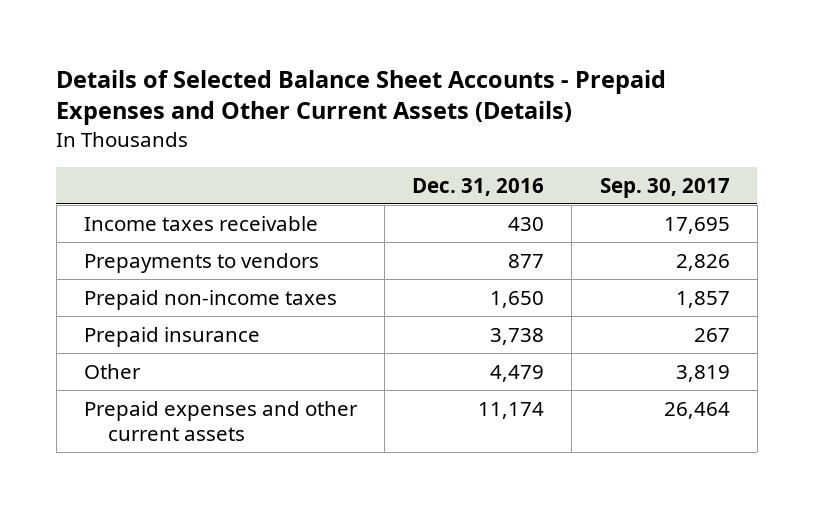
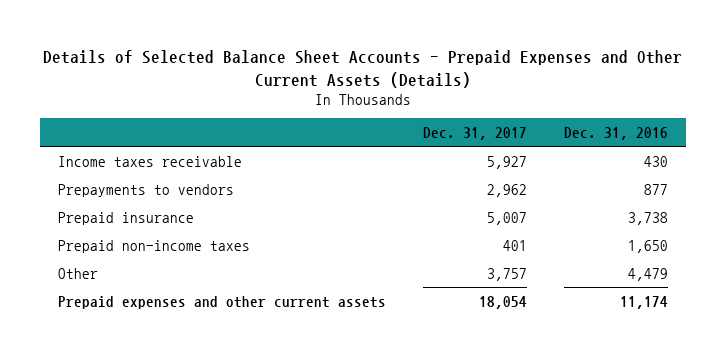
[599,177,730,198] Sep. 30, 2017 -> none
none -> [423,126,528,140] Dec. 31, 2017
[83,289,337,310] Prepaid non-income taxes -> [58,239,251,253] Prepaid non-income taxes

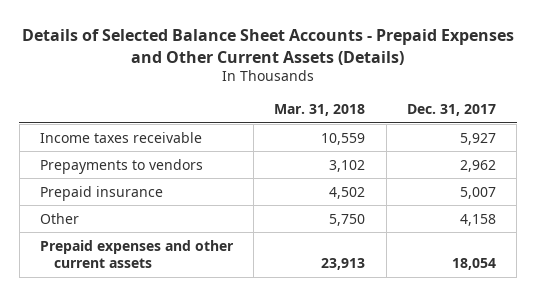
[563,126,668,140] Dec. 31, 2016 -> none
none -> [274,103,366,116] Mar. 31, 2018
[58,239,251,253] Prepaid non-income taxes -> none
[487,267,528,281] 3,757 -> [459,213,496,226] 4,158

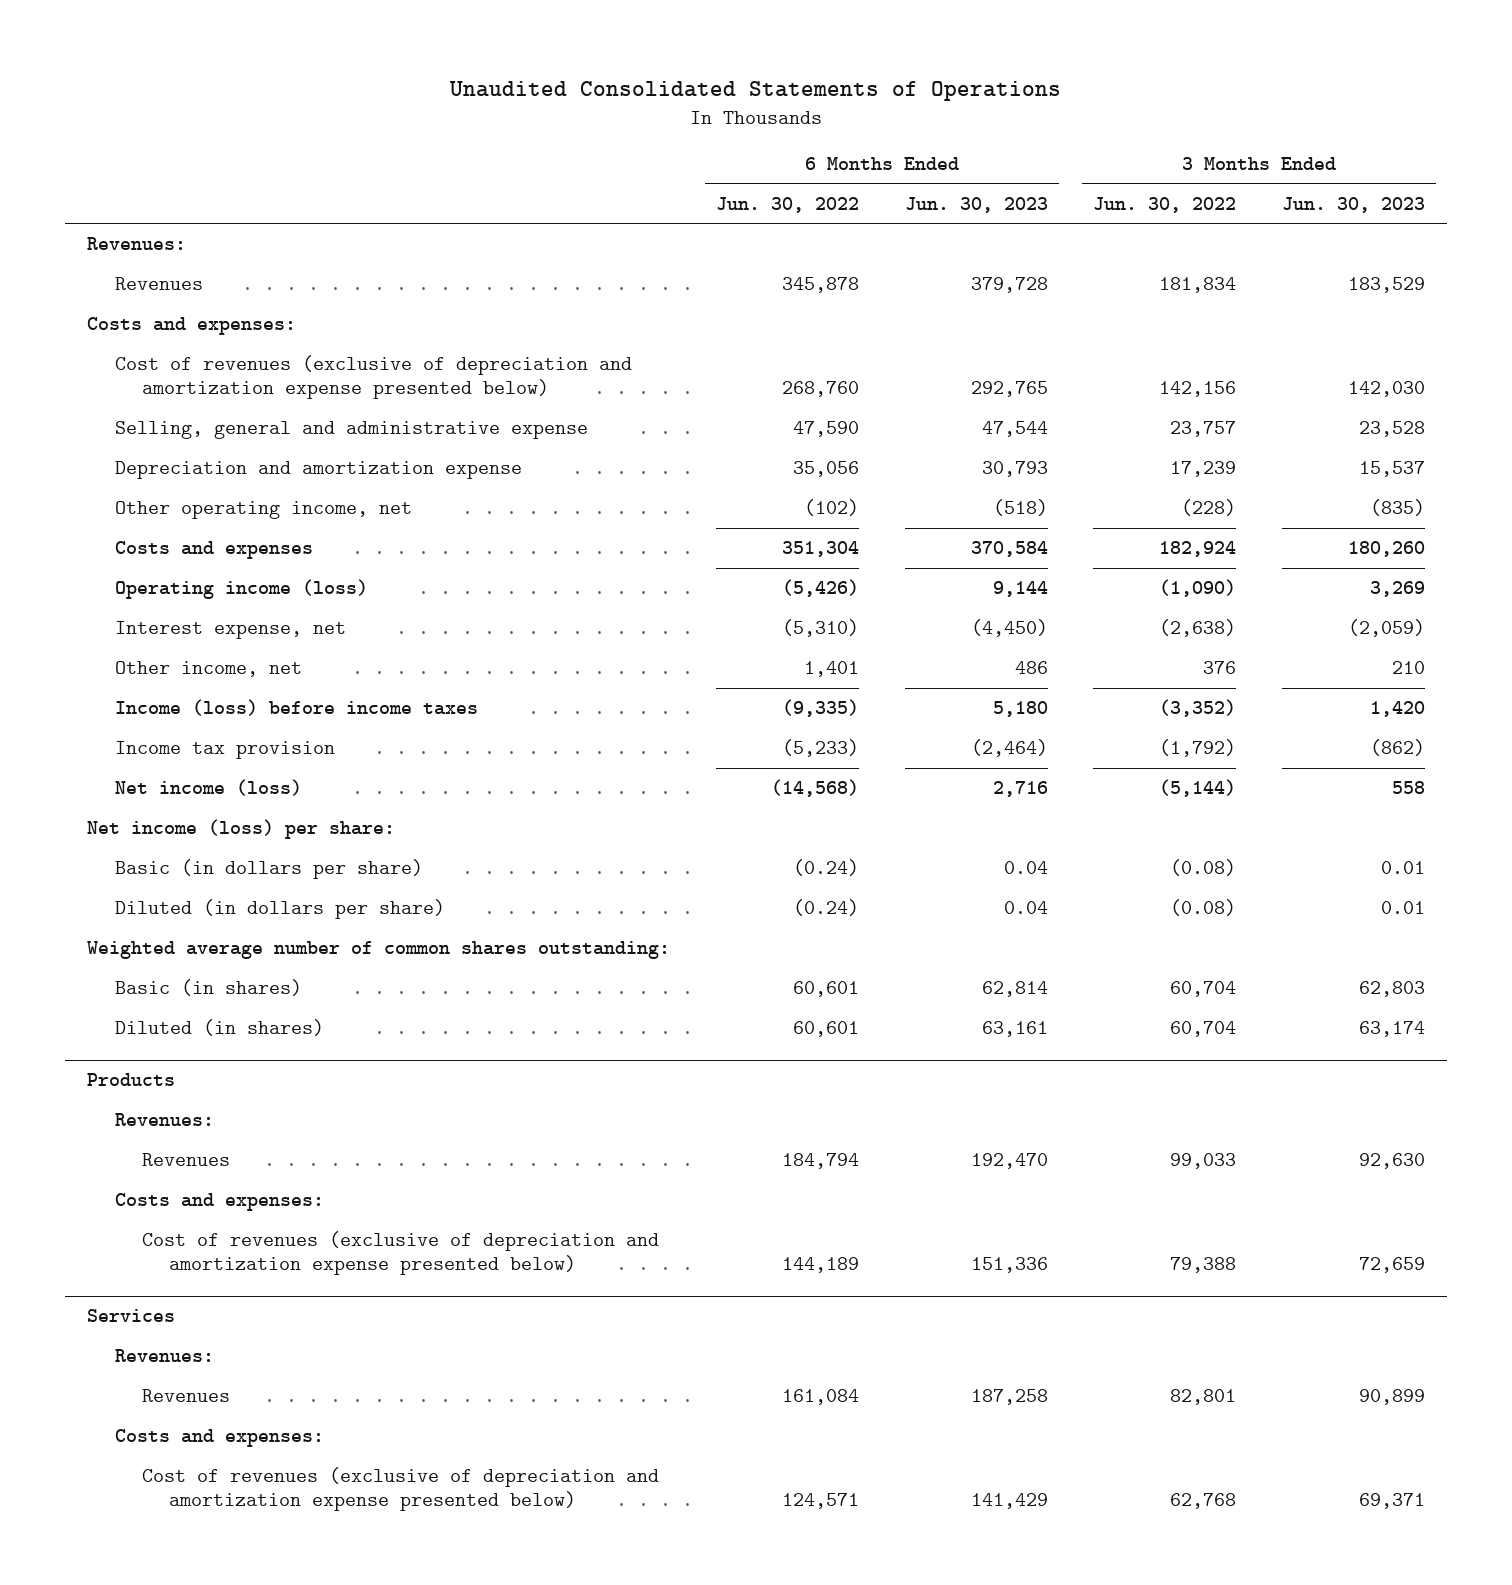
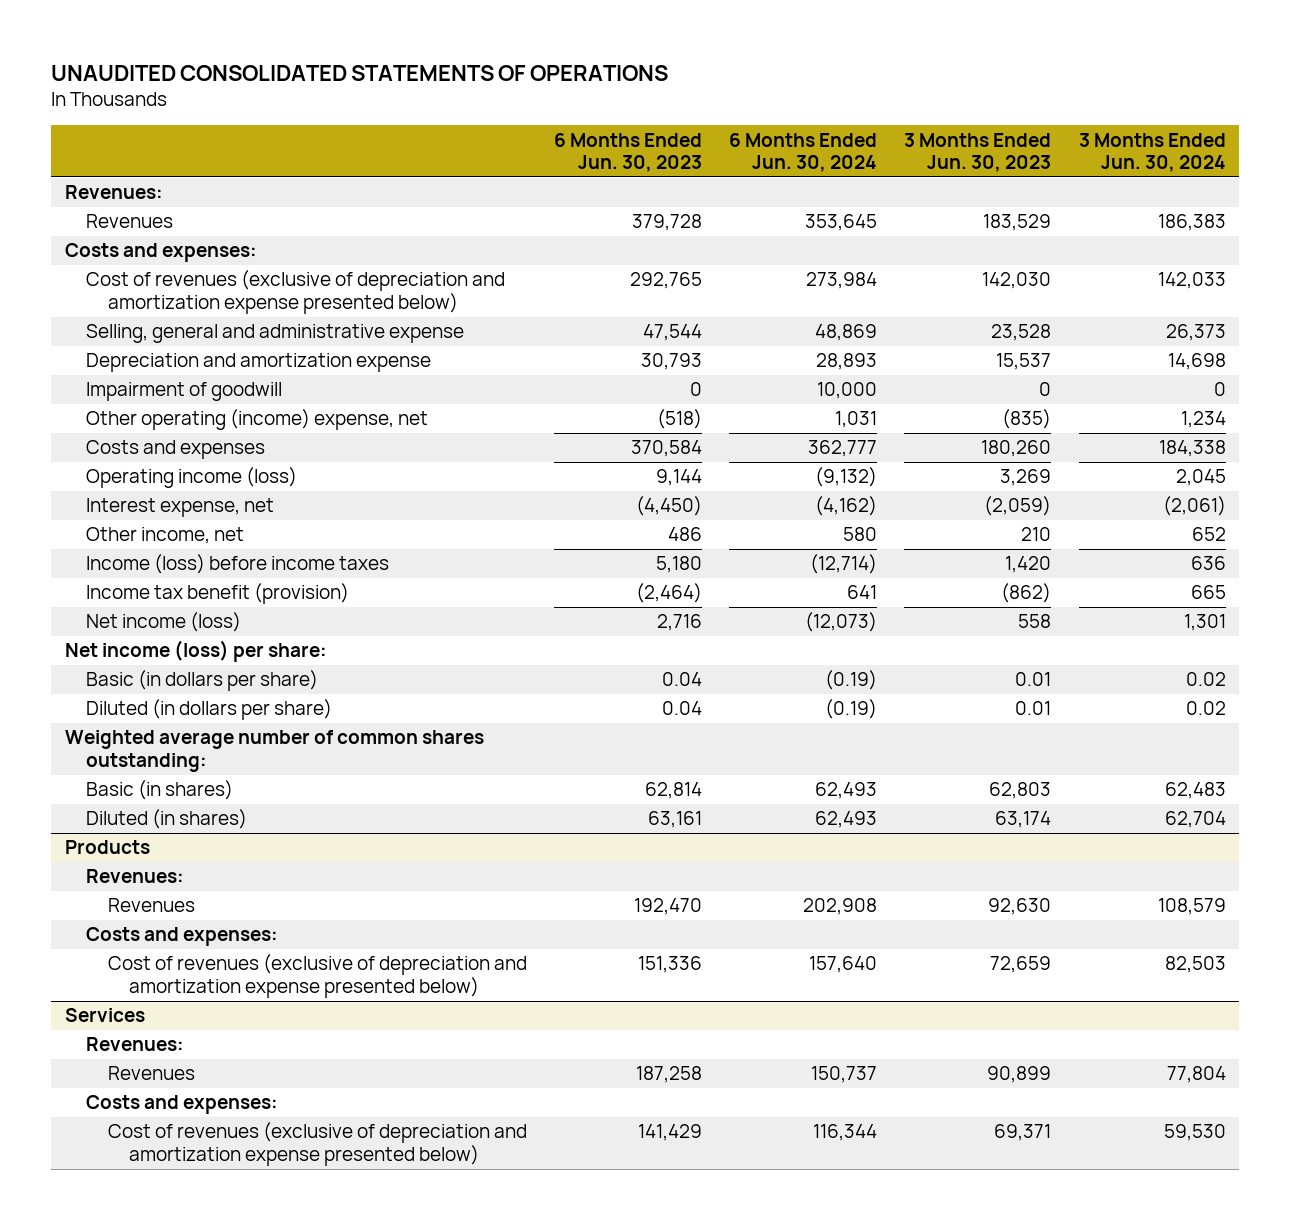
[449,81,1062,102] Unaudited Consolidated Statements of Operations -> [51,64,669,81] UNAUDITED CONSOLIDATED STATEMENTS OF OPERATIONS
[715,196,859,213] Jun. 30, 2022 -> none
[1093,196,1237,213] Jun. 30, 2022 -> none
none -> [729,132,878,172] 6 Months Ended Jun. 30, 2024
none -> [1078,132,1226,172] 3 Months Ended Jun. 30, 2024
none -> [86,382,283,402] Impairment of goodwill
[114,501,412,520] Other operating income, net -> [86,409,429,431] Other operating (income) expense, net
[114,741,335,760] Income tax provision -> [86,583,350,605] Income tax benefit (provision)

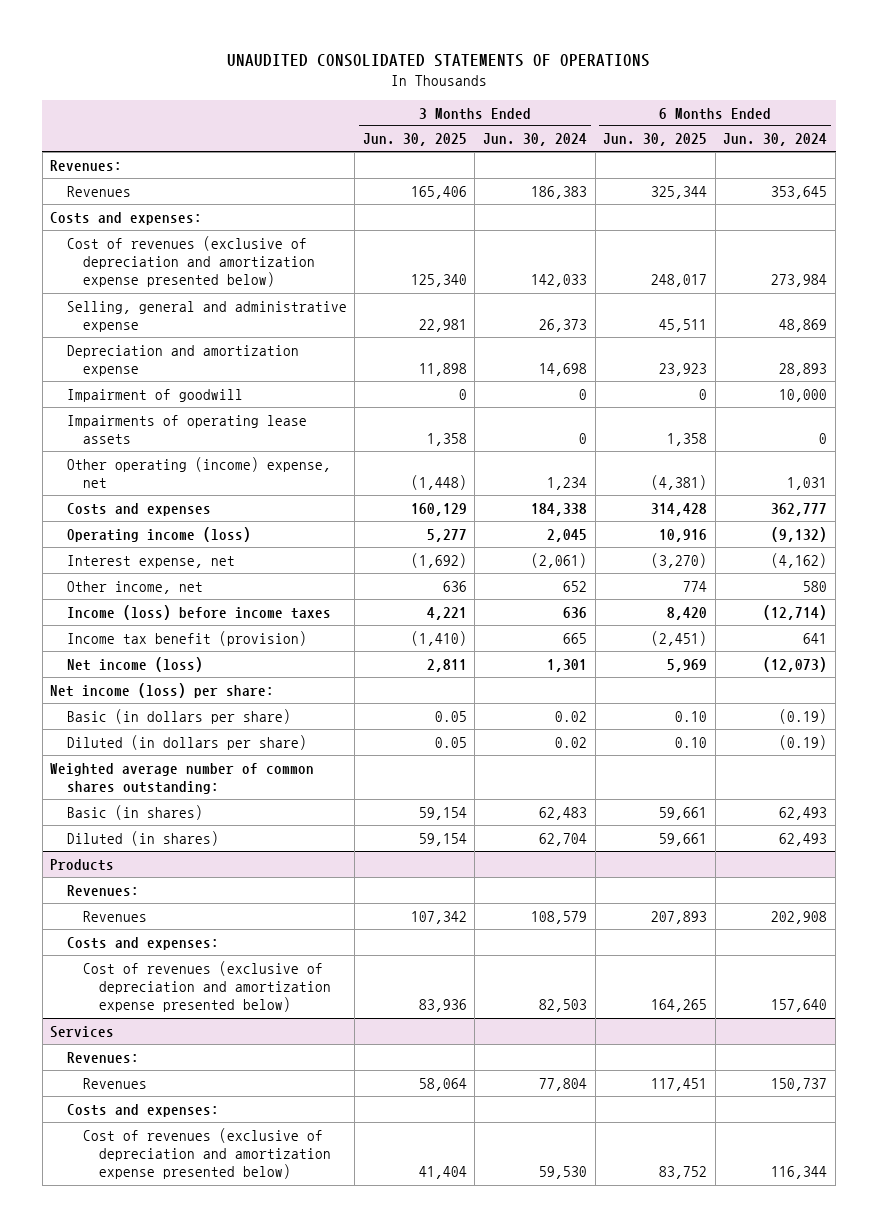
[553,132,702,172] 6 Months Ended Jun. 30, 2023 -> none
[904,132,1052,172] 3 Months Ended Jun. 30, 2023 -> none
none -> [362,133,467,147] Jun. 30, 2025
none -> [603,133,708,147] Jun. 30, 2025
none -> [66,414,307,445] Impairments of operating lease assets

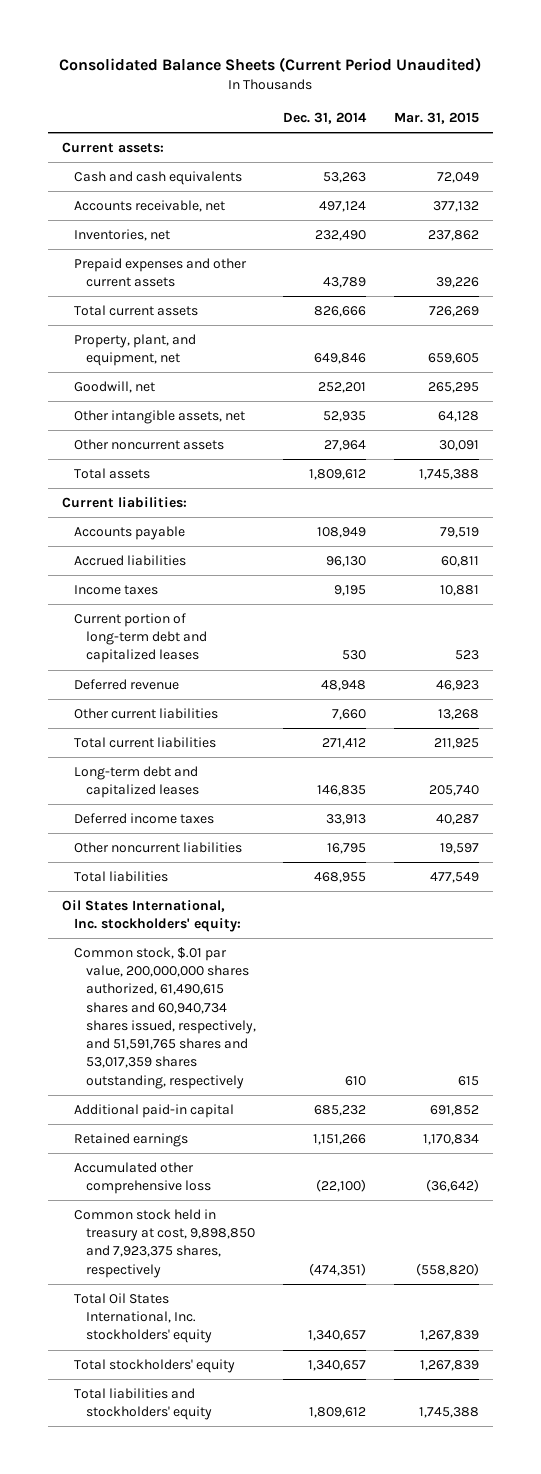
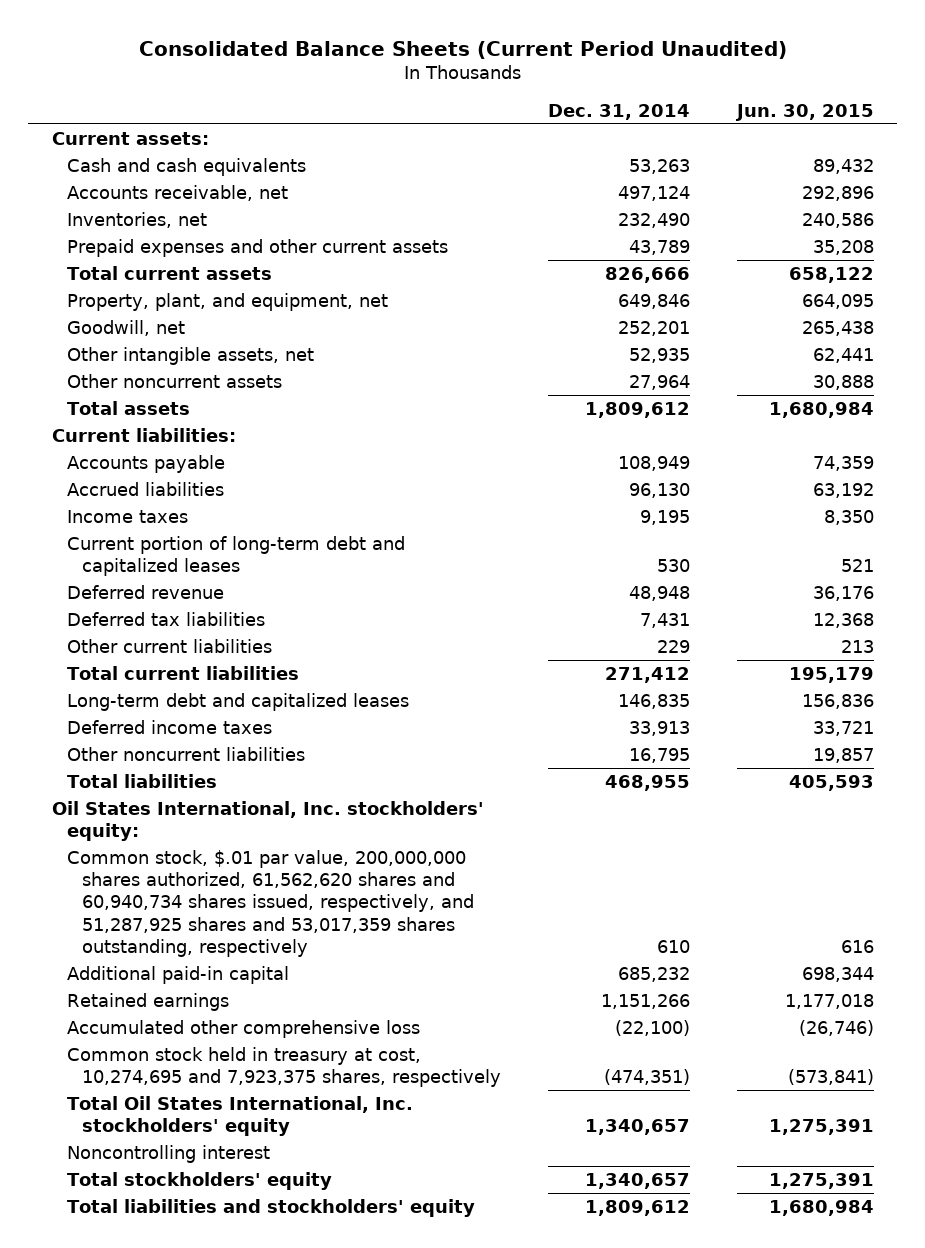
[393,112,479,125] Mar. 31, 2015 -> none
none -> [734,103,874,121] Jun. 30, 2015
none -> [66,611,265,626] Deferred tax liabilities
[332,708,367,720] 7,660 -> [656,639,690,653] 229
[73,946,256,1089] Common stock, $.01 par value, 200,000,000 shares authorized, 61,490,615 shares and 60,940,734 shares issued, respectively, and 51,591,765 shares and 53,017,359 shares outstanding, respectively -> [66,849,475,958] Common stock, $.01 par value, 200,000,000 shares authorized, 61,562,620 shares and 60,940,734 shares issued, respectively, and 51,287,925 shares and 53,017,359 shares outstanding, respectively
[73,1208,255,1278] Common stock held in treasury at cost, 9,898,850 and 7,923,375 shares, respectively -> [66,1046,502,1088] Common stock held in treasury at cost, 10,274,695 and 7,923,375 shares, respectively
none -> [66,1144,270,1163] Noncontrolling interest

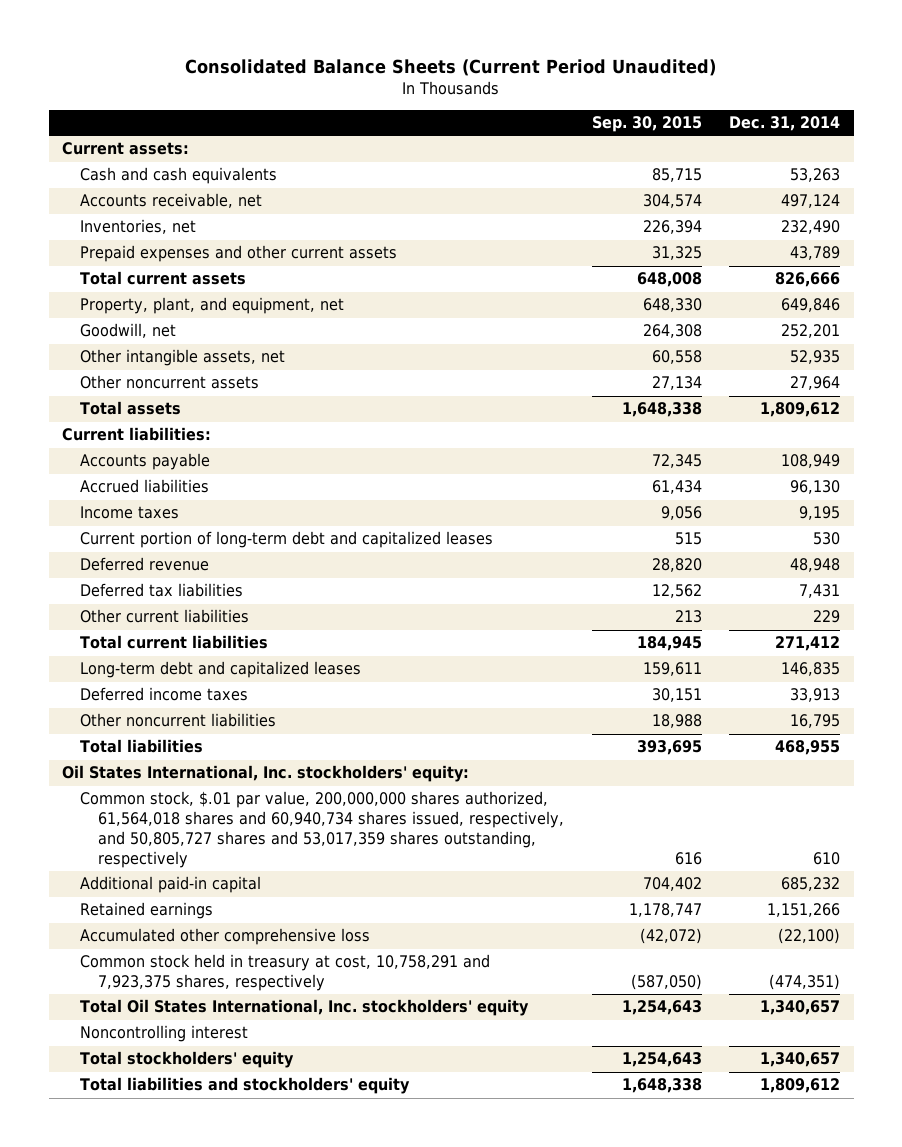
[734,103,874,121] Jun. 30, 2015 -> none
none -> [591,116,702,133] Sep. 30, 2015
[66,849,475,958] Common stock, $.01 par value, 200,000,000 shares authorized, 61,562,620 shares and 60,940,734 shares issued, respectively, and 51,287,925 shares and 53,017,359 shares outstanding, respectively -> [80,791,565,869] Common stock, $.01 par value, 200,000,000 shares authorized, 61,564,018 shares and 60,940,734 shares issued, respectively, and 50,805,727 shares and 53,017,359 shares outstanding, respectively
[66,1046,502,1088] Common stock held in treasury at cost, 10,274,695 and 7,923,375 shares, respectively -> [80,954,491,992] Common stock held in treasury at cost, 10,758,291 and 7,923,375 shares, respectively

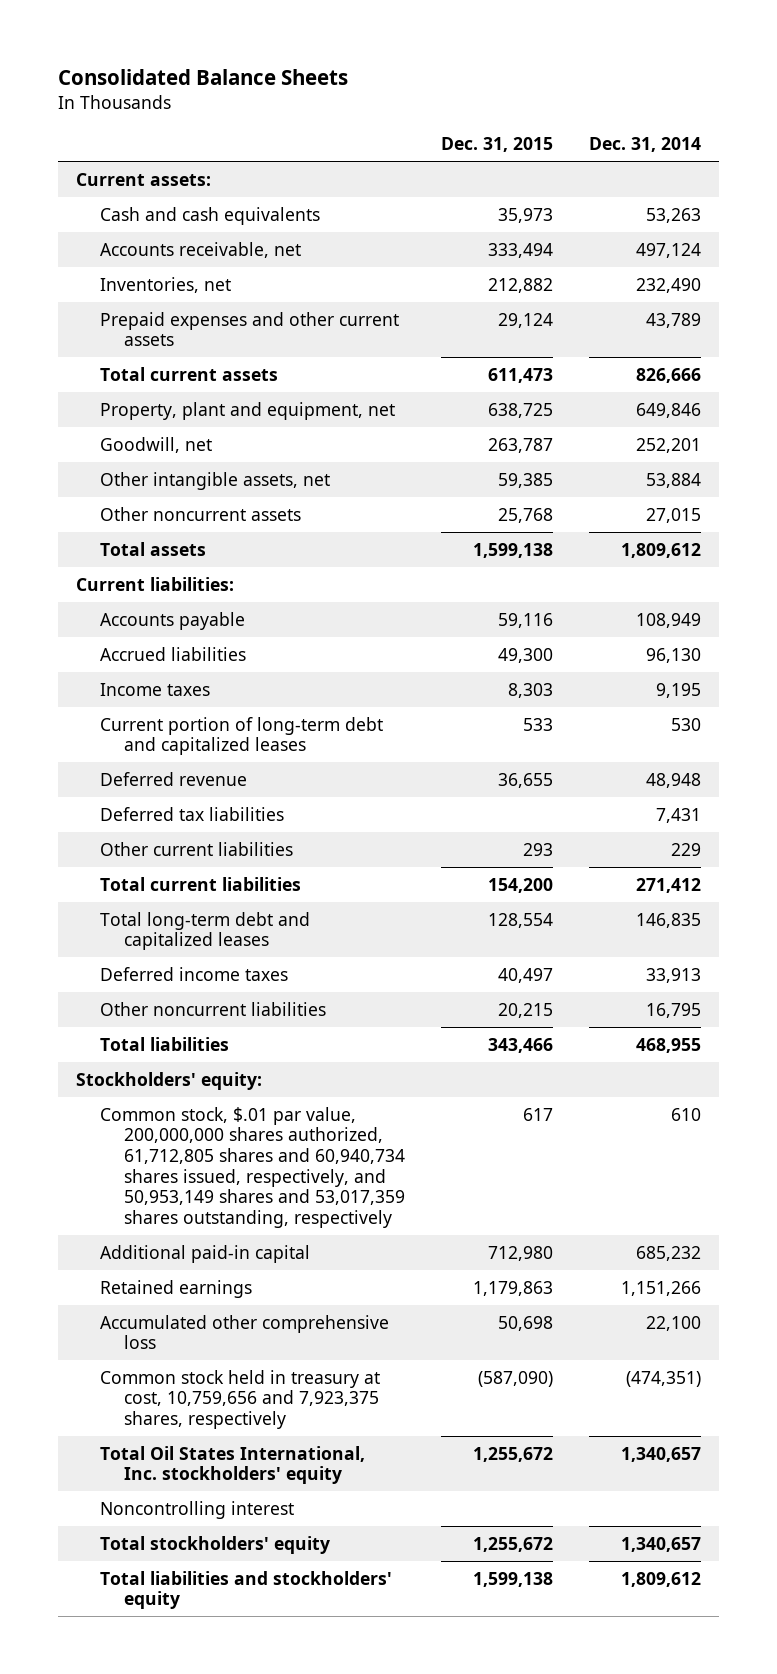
[185,58,717,76] Consolidated Balance Sheets (Current Period Unaudited) -> [57,69,348,86] Consolidated Balance Sheets
[591,116,702,133] Sep. 30, 2015 -> none
none -> [441,137,554,153] Dec. 31, 2015
[80,297,345,315] Property, plant, and equipment, net -> [99,401,395,420] Property, plant and equipment, net
[790,350,841,365] 52,935 -> [646,472,702,488] 53,884
[790,376,841,391] 27,964 -> [646,507,702,523] 27,015
[80,661,362,679] Long-term debt and capitalized leases -> [99,911,310,951] Total long-term debt and capitalized leases
[62,765,470,783] Oil States International, Inc. stockholders' equity: -> [75,1071,262,1090] Stockholders' equity:
[80,791,565,869] Common stock, $.01 par value, 200,000,000 shares authorized, 61,564,018 shares and 60,940,734 shares issued, respectively, and 50,805,727 shares and 53,017,359 shares outstanding, respectively -> [99,1106,406,1228] Common stock, $.01 par value, 200,000,000 shares authorized, 61,712,805 shares and 60,940,734 shares issued, respectively, and 50,953,149 shares and 53,017,359 shares outstanding, respectively
[778,928,841,945] (22,100) -> [646,1315,702,1331] 22,100
[80,954,491,992] Common stock held in treasury at cost, 10,758,291 and 7,923,375 shares, respectively -> [99,1369,380,1429] Common stock held in treasury at cost, 10,759,656 and 7,923,375 shares, respectively

